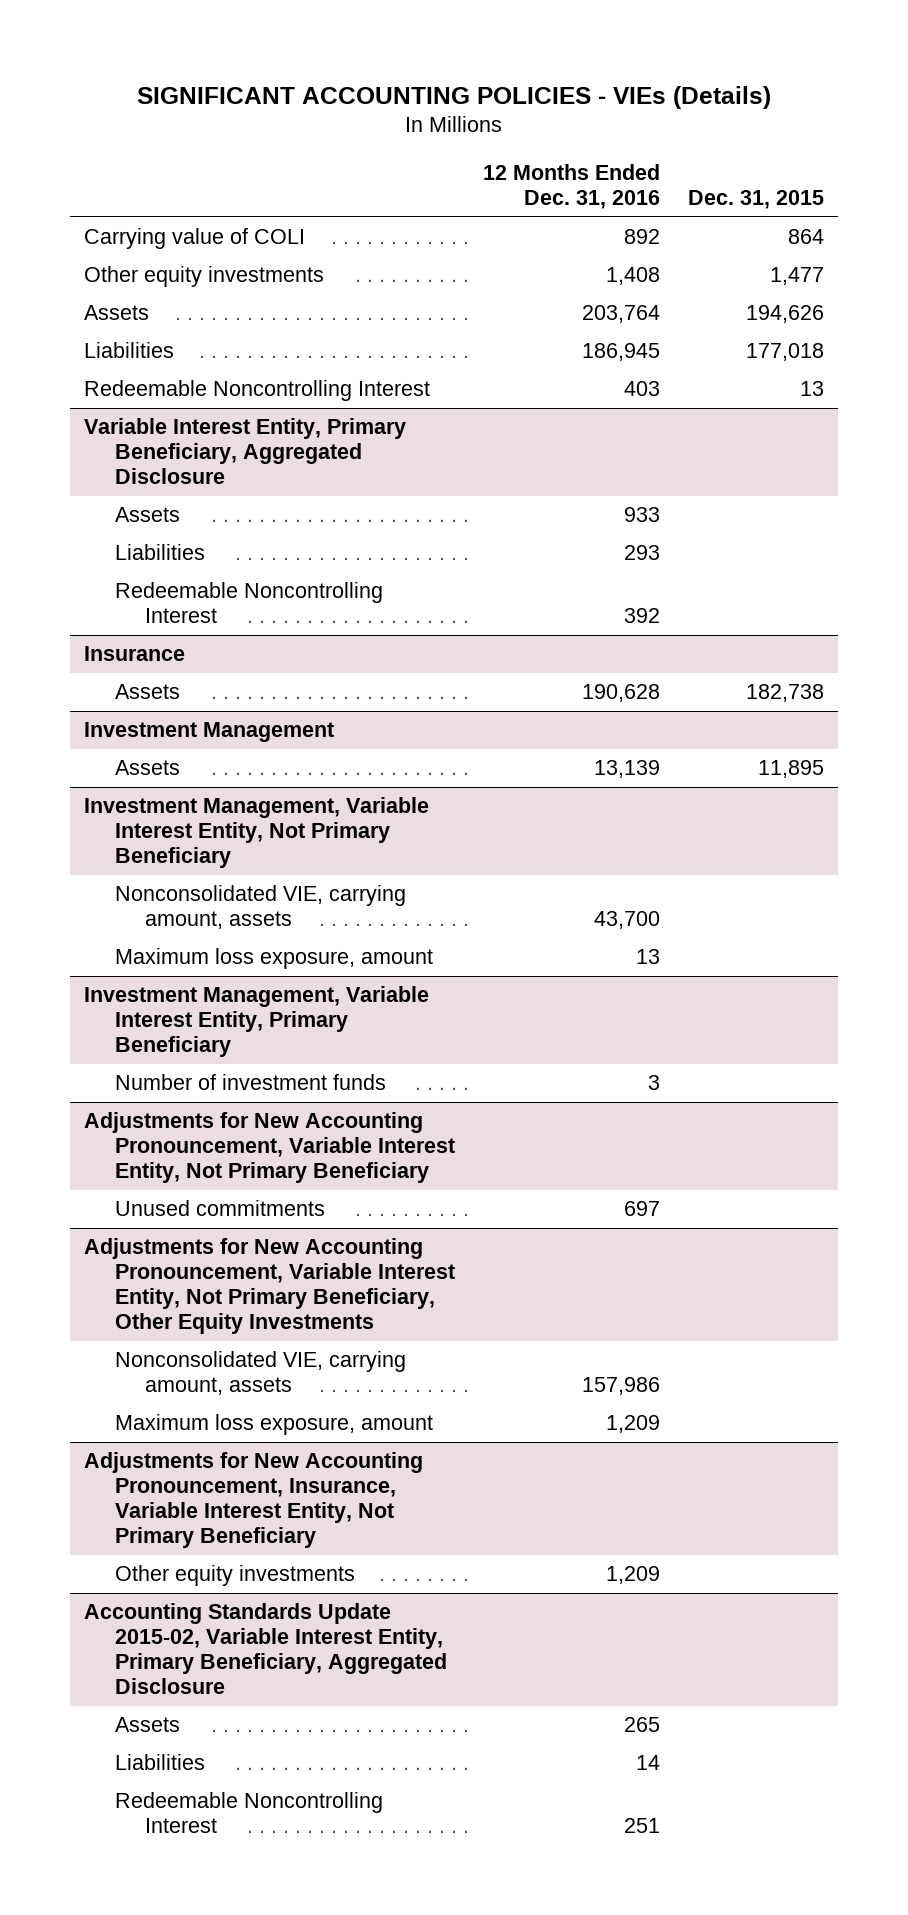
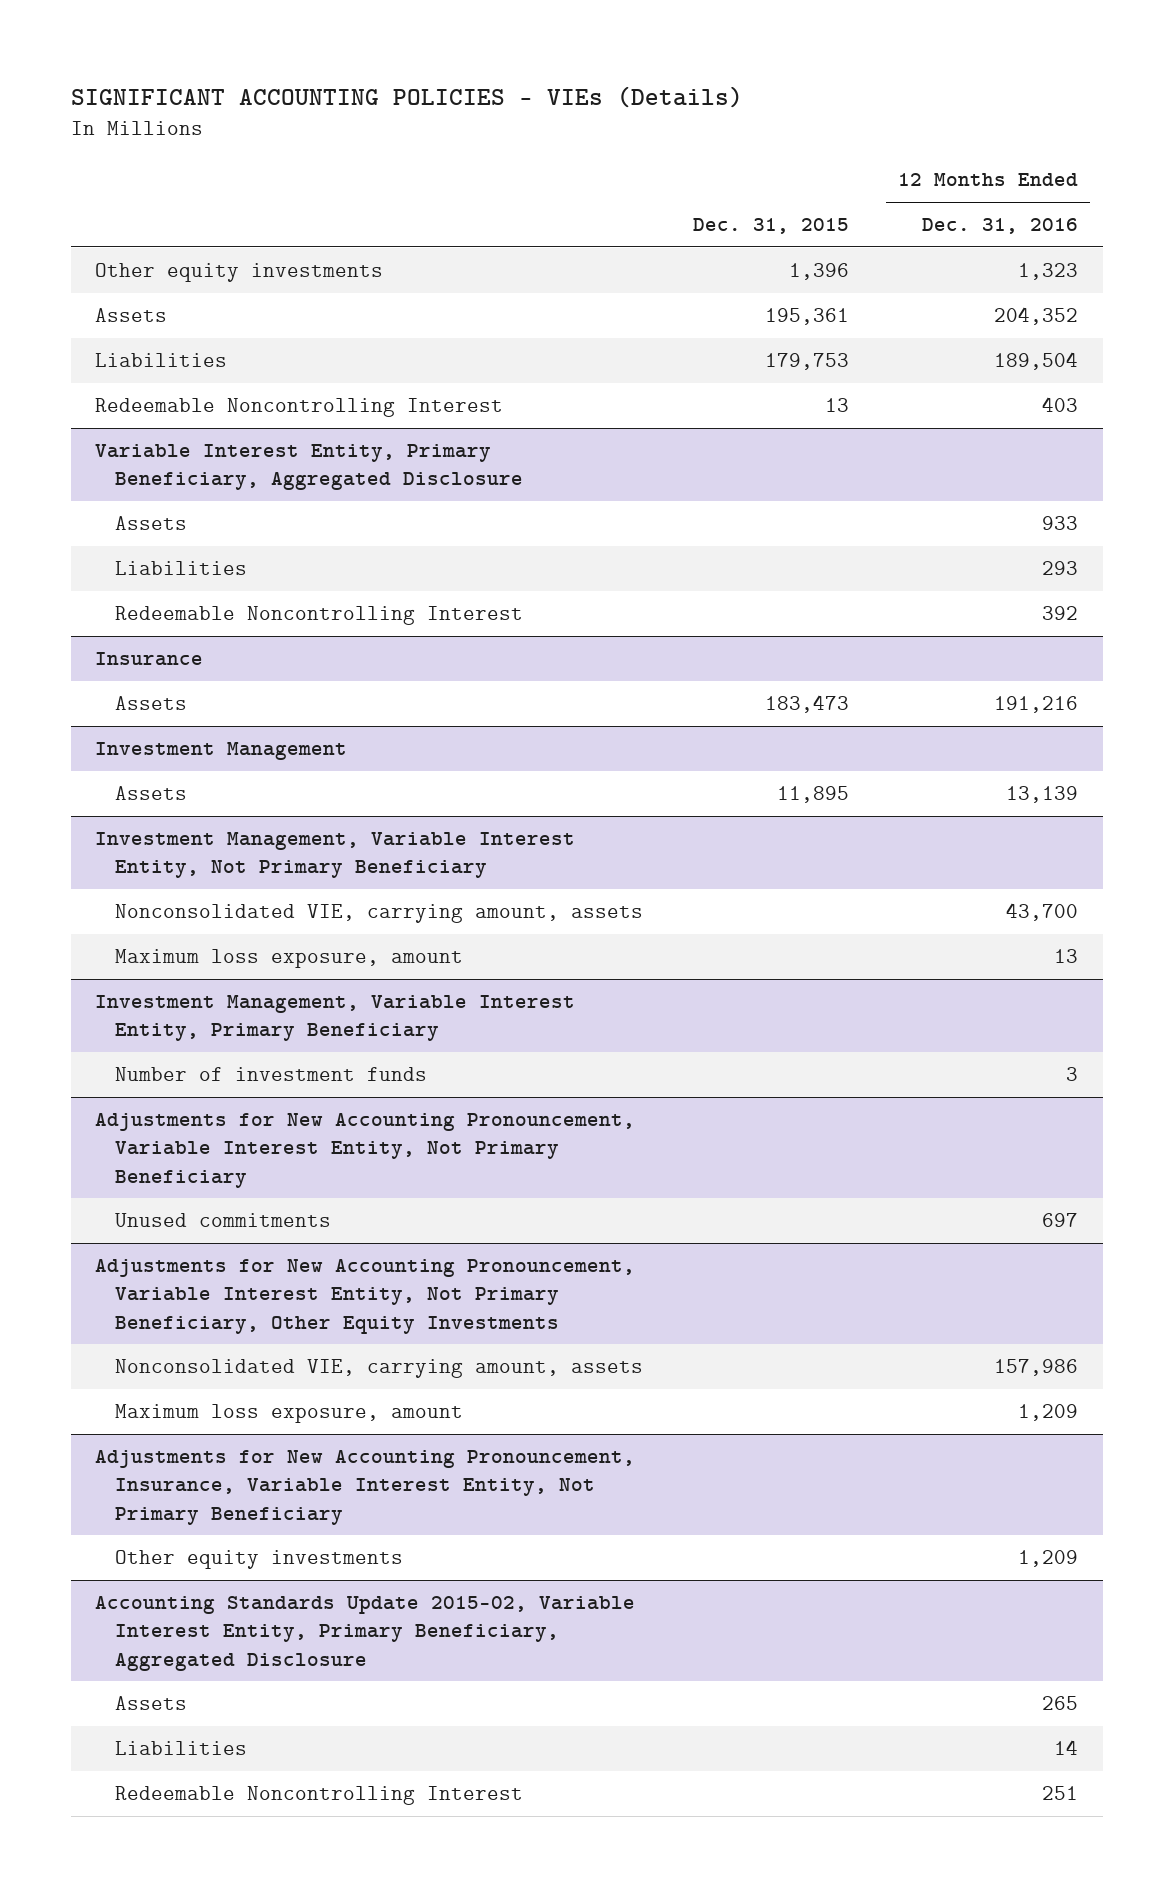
[84,228,306,250] Carrying value of COLI -> none
[605,267,660,286] 1,408 -> [1018,263,1079,281] 1,323
[769,267,824,286] 1,477 -> [788,263,849,281] 1,396
[581,305,660,324] 203,764 -> [994,307,1079,326] 204,352
[745,305,824,324] 194,626 -> [764,308,849,326] 195,361
[581,343,660,362] 186,945 -> [994,352,1079,371] 189,504
[745,343,824,362] 177,018 -> [764,353,849,371] 179,753
[581,684,660,703] 190,628 -> [994,696,1079,714] 191,216
[745,684,824,703] 182,738 -> [764,695,849,714] 183,473

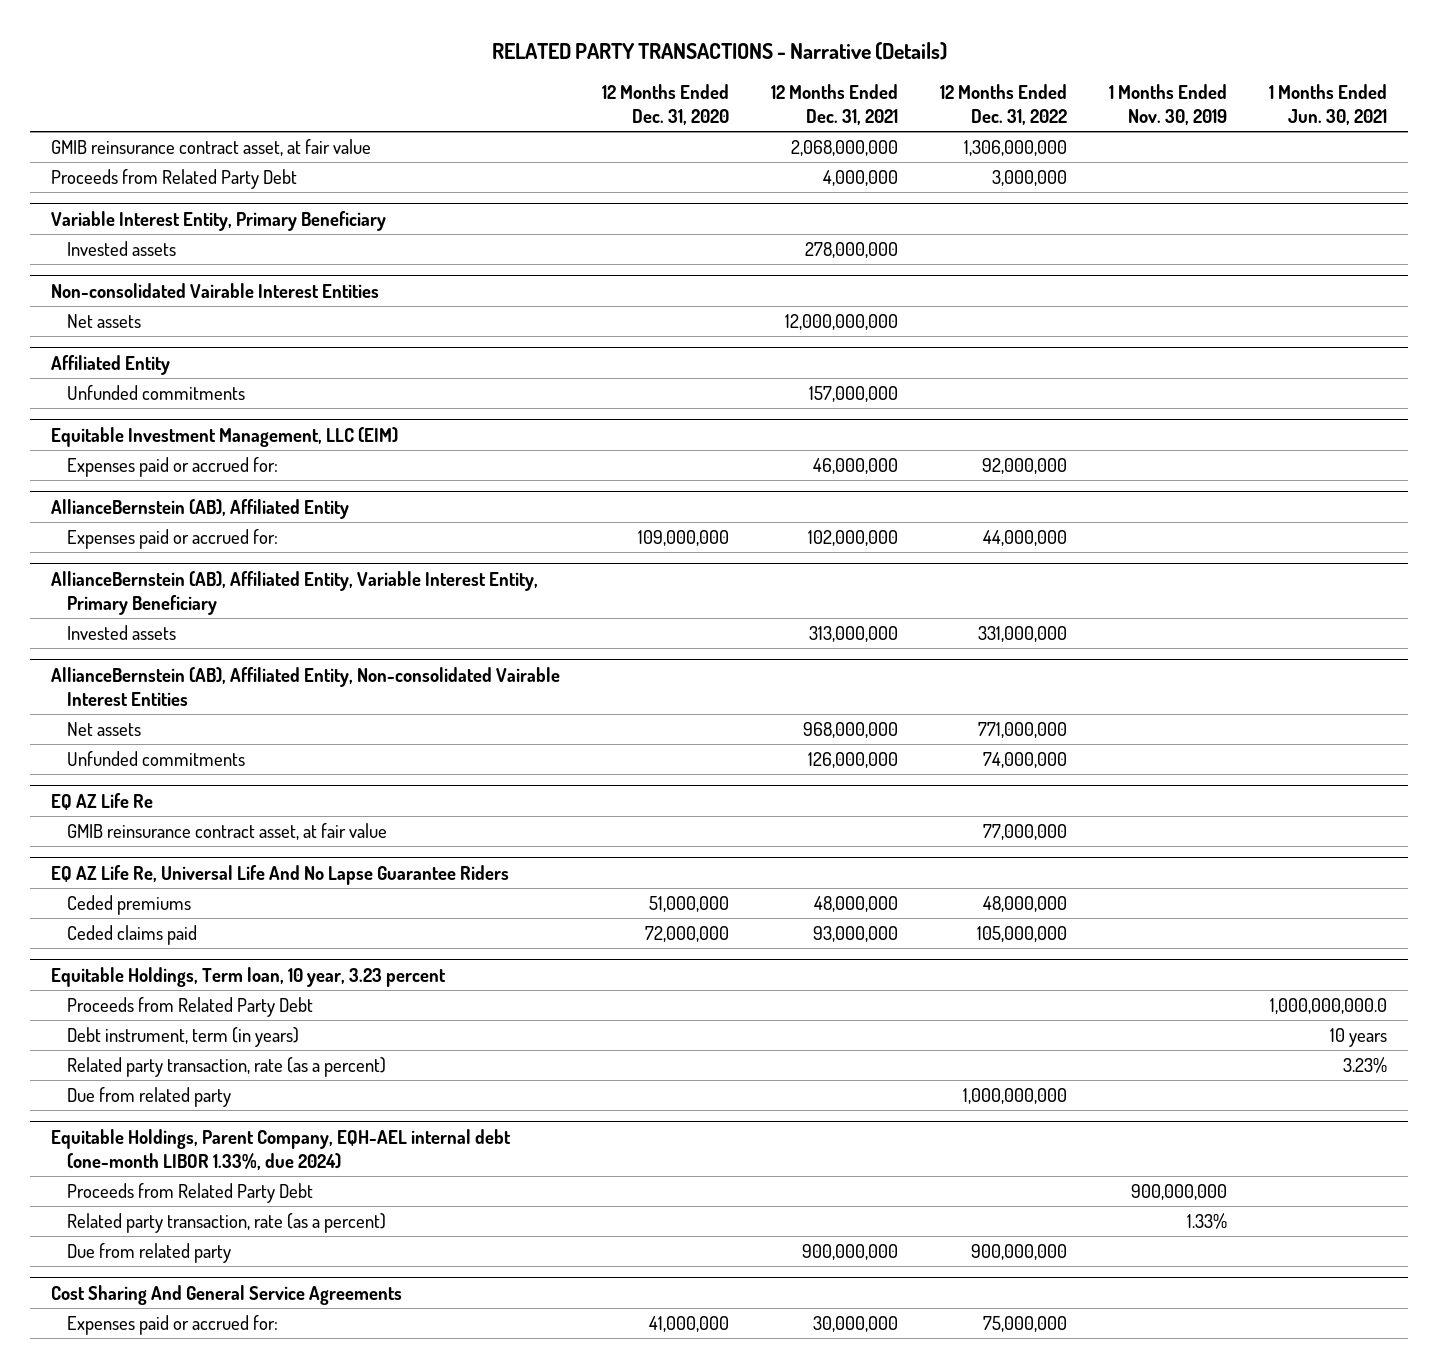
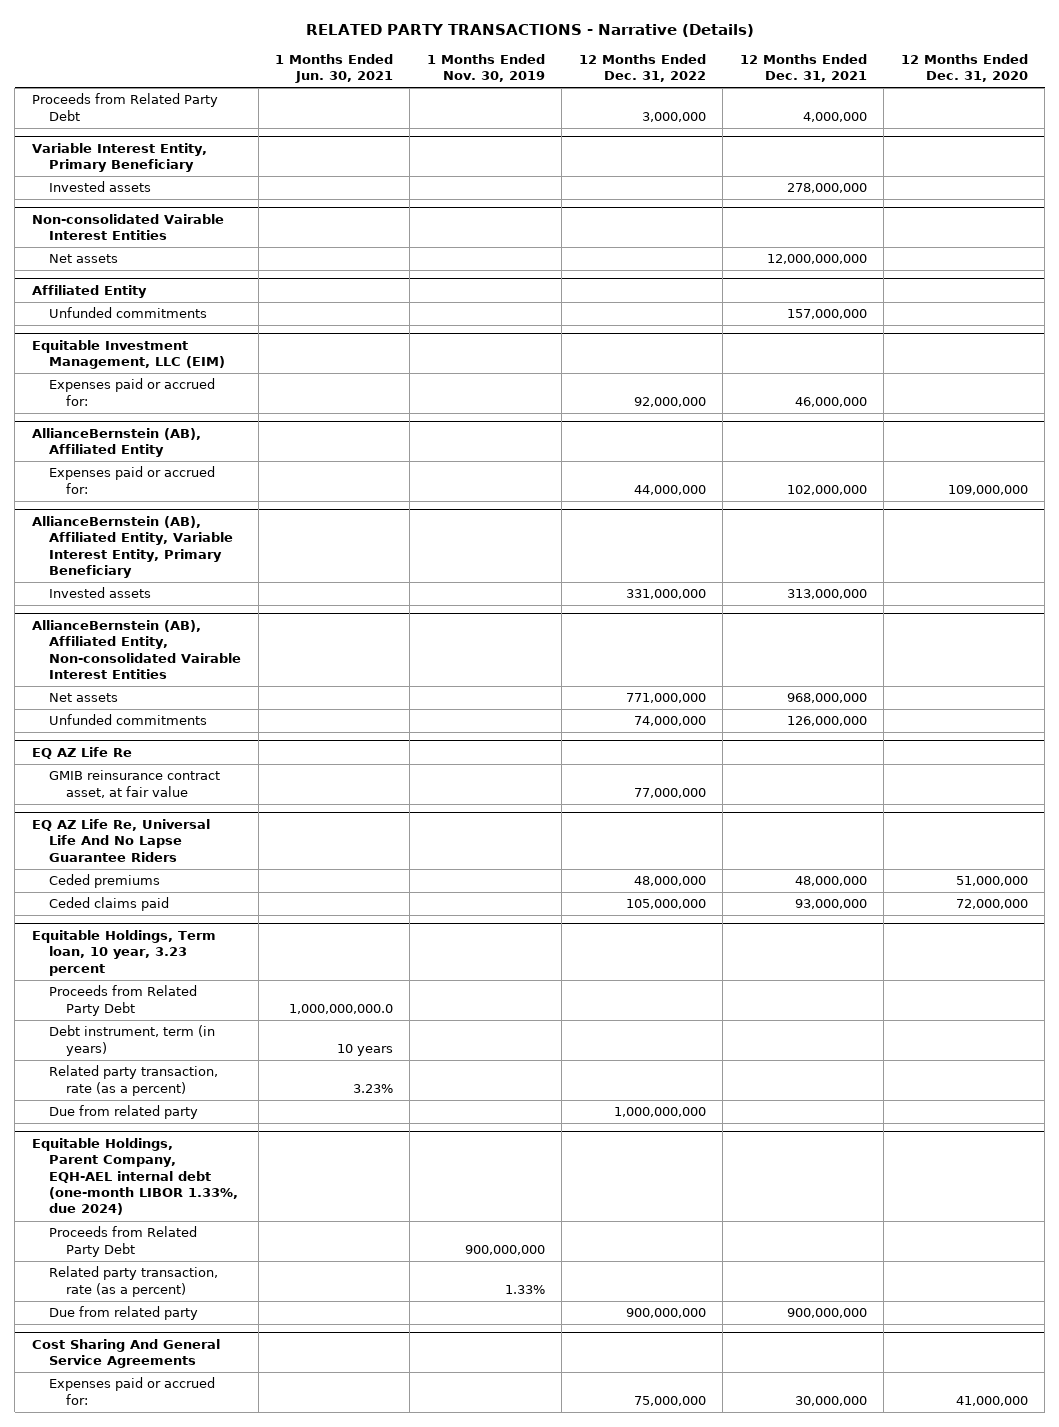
[51,138,372,156] GMIB reinsurance contract asset, at fair value -> none

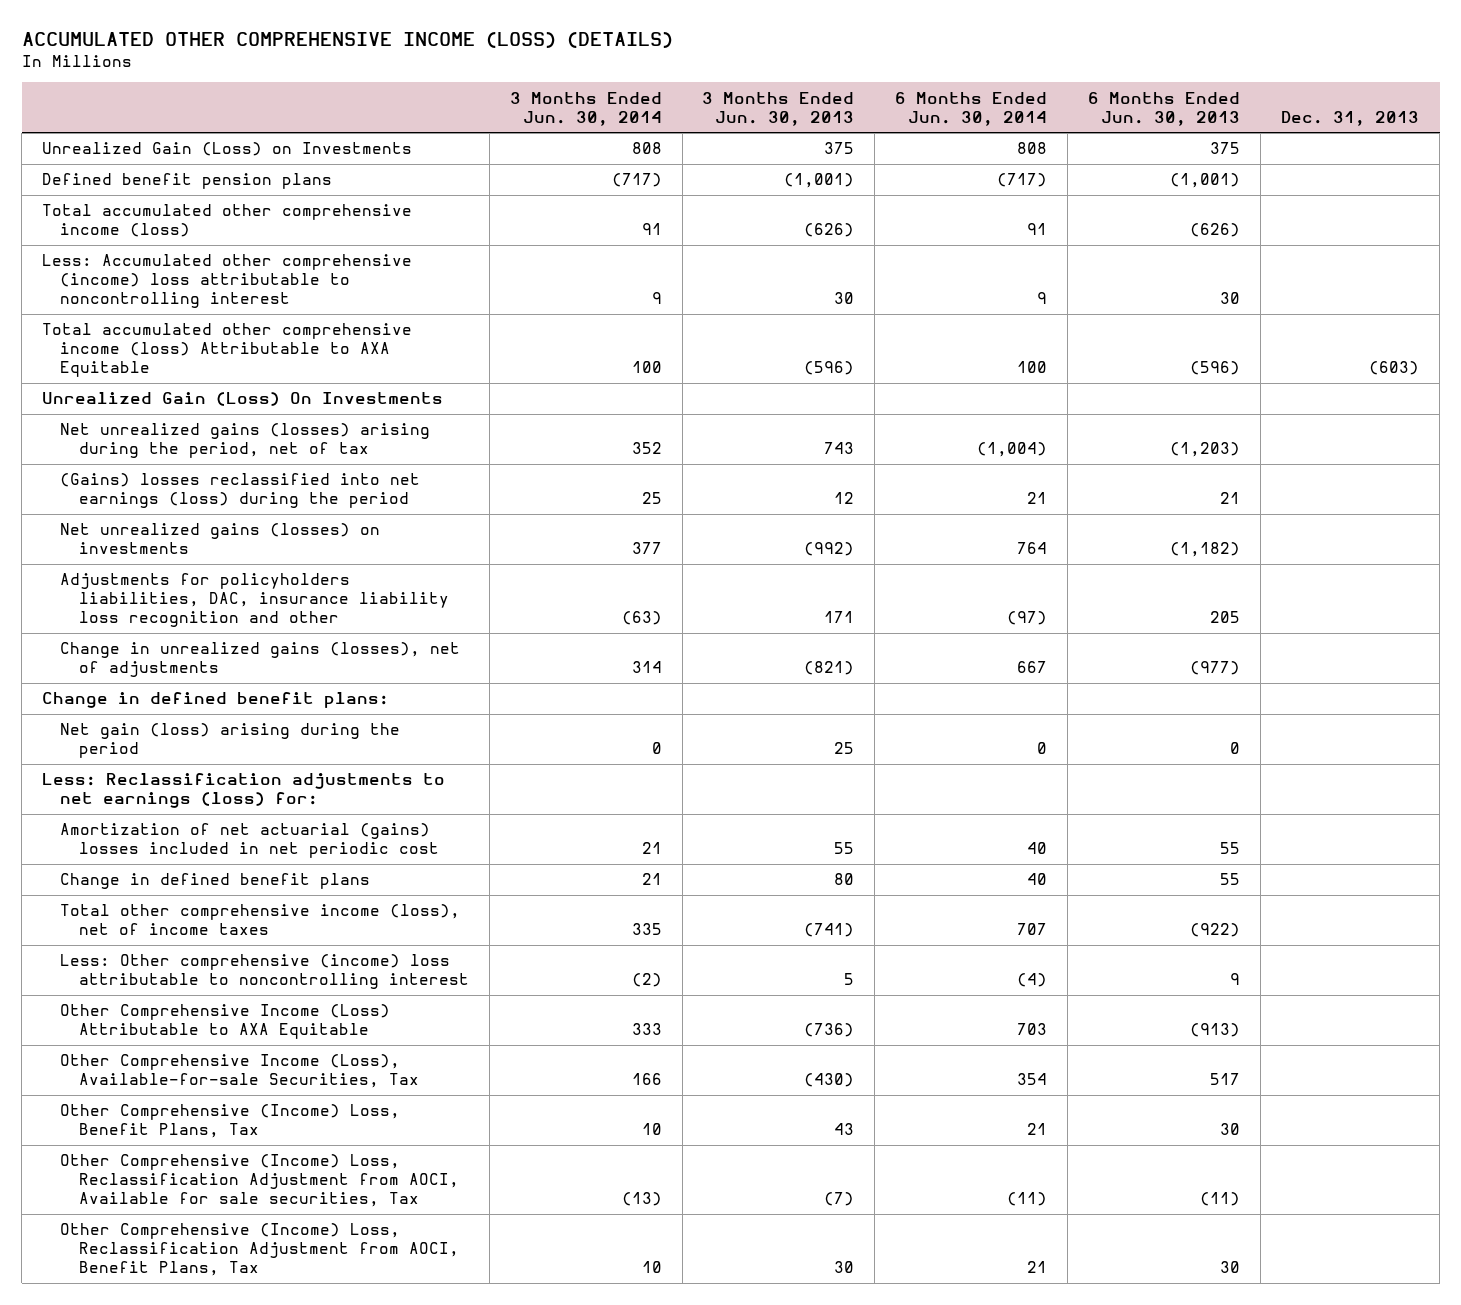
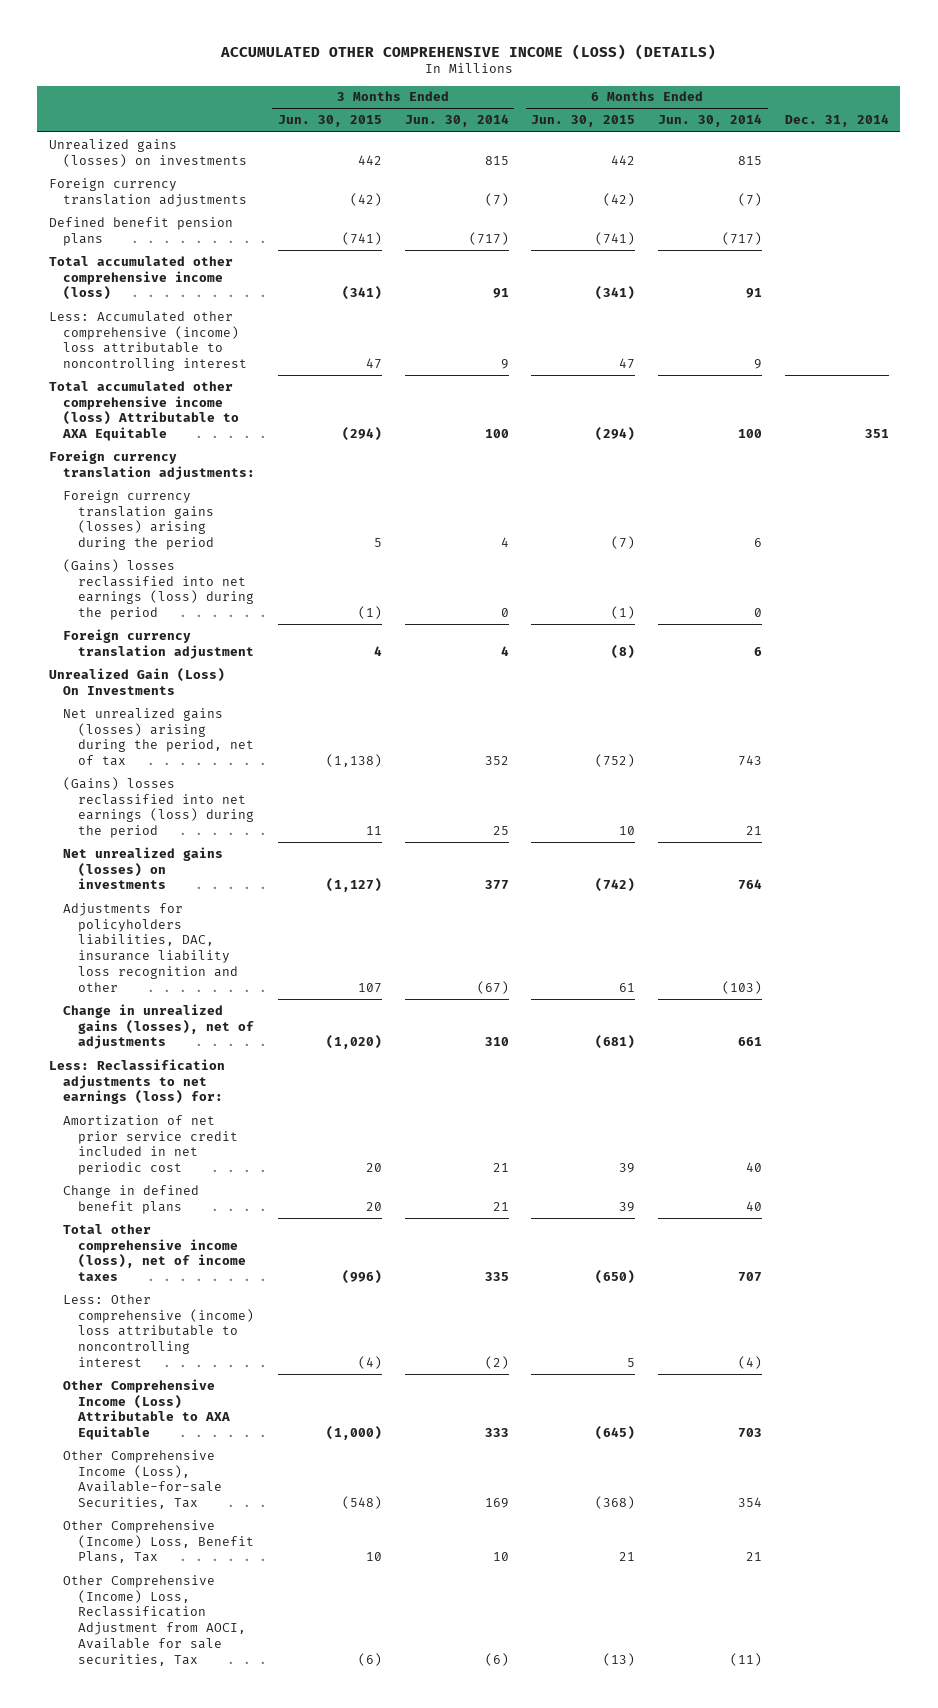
[702,91,855,126] 3 Months Ended Jun. 30, 2013 -> none
[1088,91,1241,126] 6 Months Ended Jun. 30, 2013 -> none
[1281,110,1420,126] Dec. 31, 2013 -> none
none -> [277,115,382,128] Jun. 30, 2015
none -> [531,115,636,128] Jun. 30, 2015
none -> [784,114,889,128] Dec. 31, 2014
[42,142,413,157] Unrealized Gain (Loss) on Investments -> [48,138,248,167] Unrealized gains (losses) on investments
[631,142,662,155] 808 -> [484,155,509,165] 815
[1017,142,1048,155] 808 -> [738,155,763,165] 815
none -> [48,177,248,207] Foreign currency translation adjustments
none -> [48,449,256,480] Foreign currency translation adjustments:
none -> [63,489,214,551] Foreign currency translation gains (losses) arising during the period
none -> [63,558,254,621] (Gains) losses reclassified into net earnings (loss) during the period
none -> [63,628,254,659] Foreign currency translation adjustment
[977,442,1048,458] (1,004) -> [738,755,763,767] 743
[42,692,390,709] Change in defined benefit plans: -> none
[60,723,401,759] Net gain (loss) arising during the period -> none
[621,611,662,626] (63) -> [476,980,509,994] (67)
[1007,611,1048,626] (97) -> [722,980,763,994] (103)
[631,661,662,674] 314 -> [484,1037,509,1047] 310
[1017,661,1048,674] 667 -> [738,1037,763,1047] 661
[60,823,439,859] Amortization of net actuarial (gains) losses included in net periodic cost -> [63,1114,238,1176] Amortization of net prior service credit included in net periodic cost
[631,1073,662,1086] 166 -> [484,1498,509,1509] 169
[60,1223,459,1277] Other Comprehensive (Income) Loss, Reclassification Adjustment from AOCI, Benefit Plans, Tax -> none
[621,1192,662,1207] (13) -> [484,1652,509,1666] (6)

